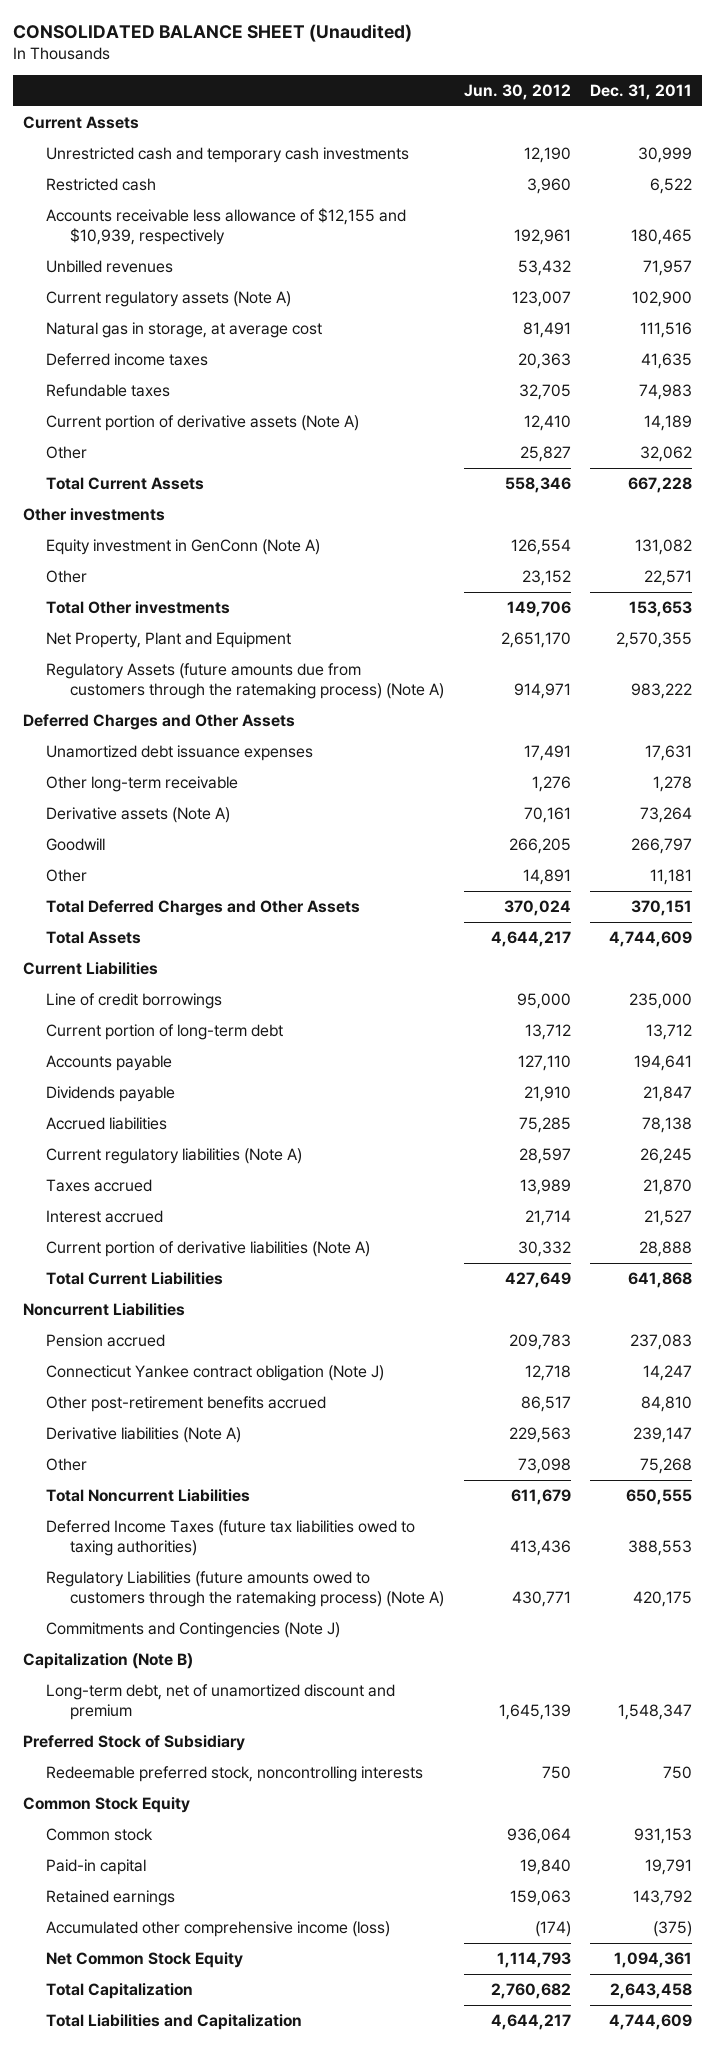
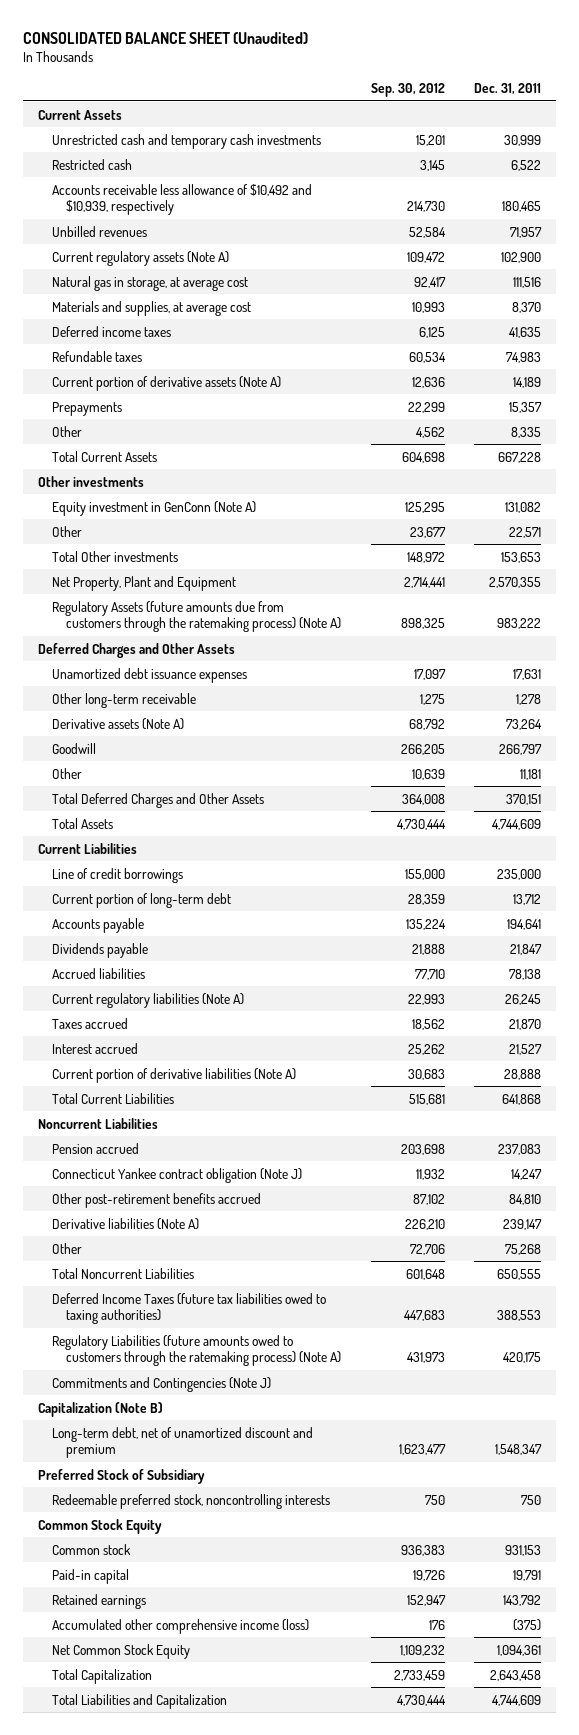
[463,83,571,100] Jun. 30, 2012 -> none
none -> [370,83,445,98] Sep. 30, 2012
[46,208,407,246] Accounts receivable less allowance of $12,155 and $10,939, respectively -> [51,183,312,216] Accounts receivable less allowance of $10,492 and $10,939, respectively
none -> [51,300,251,316] Materials and supplies, at average cost
none -> [51,401,122,416] Prepayments
[640,446,693,463] 32,062 -> [511,426,542,438] 8,335

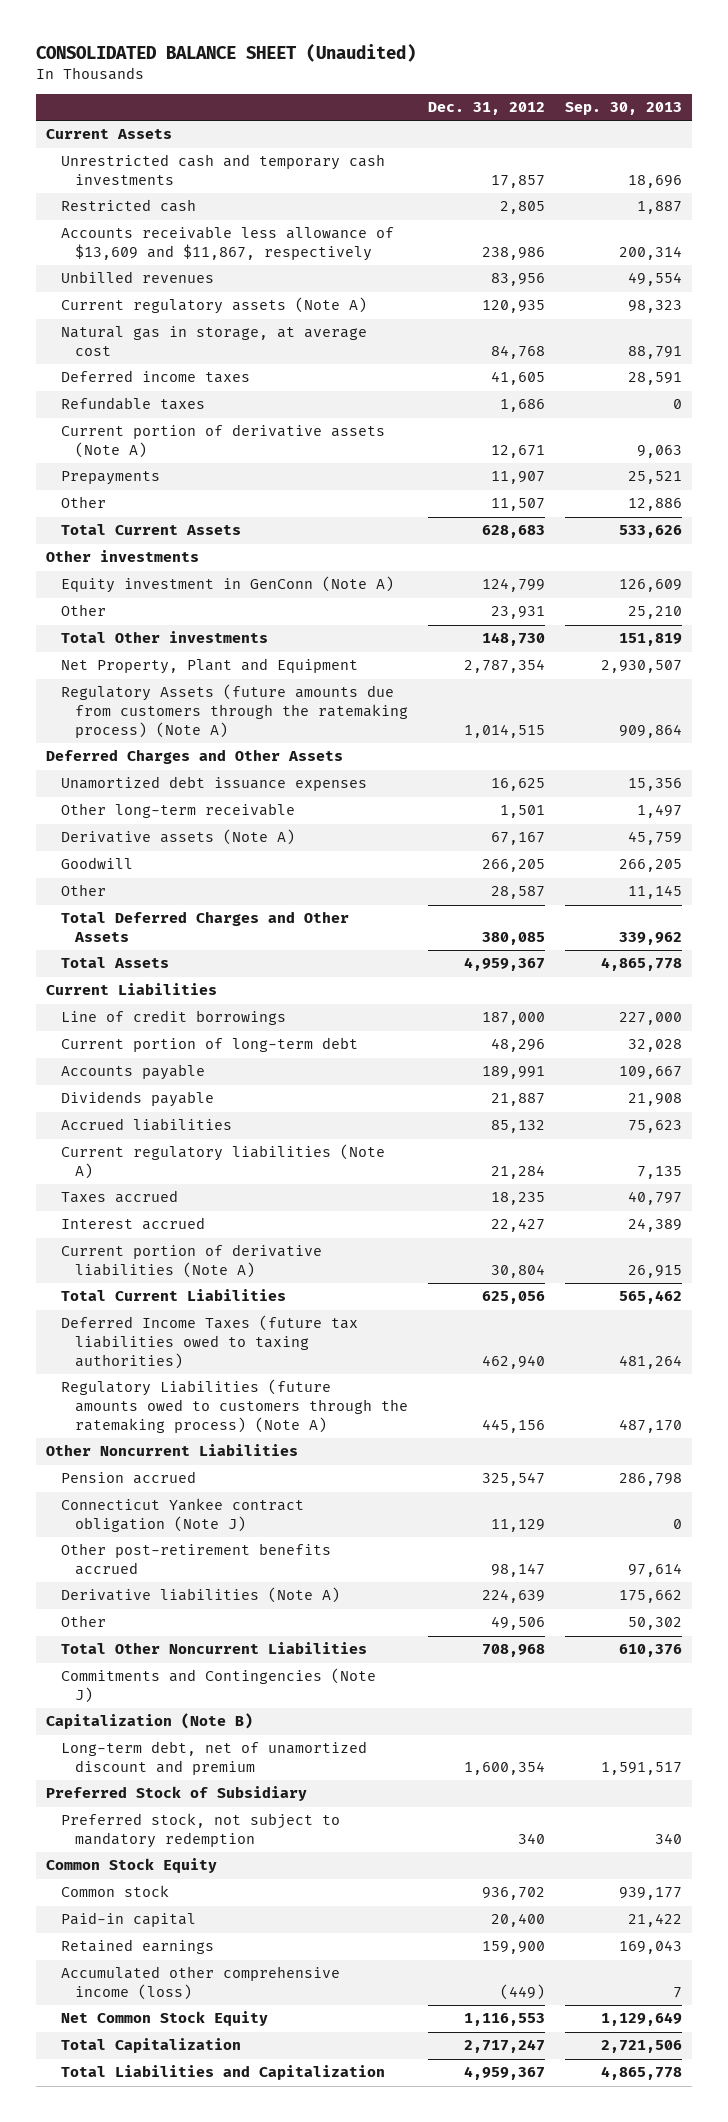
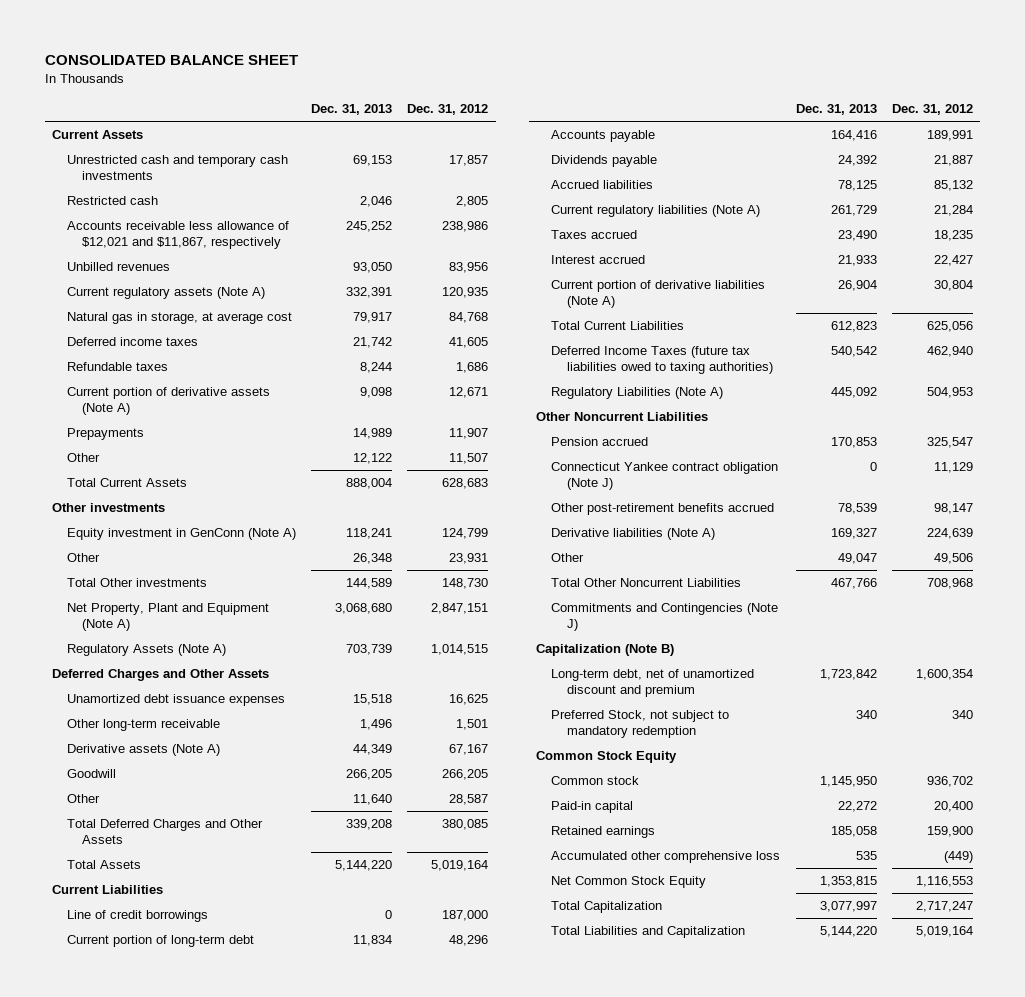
[36,44,417,63] CONSOLIDATED BALANCE SHEET (Unaudited) -> [44,55,298,66] CONSOLIDATED BALANCE SHEET
[564,102,682,116] Sep. 30, 2013 -> none
none -> [311,104,393,116] Dec. 31, 2013
[60,226,394,261] Accounts receivable less allowance of $13,609 and $11,867, respectively -> [67,221,290,250] Accounts receivable less allowance of $12,021 and $11,867, respectively
[60,658,358,675] Net Property, Plant and Equipment -> [67,603,270,632] Net Property, Plant and Equipment (Note A)
[464,659,546,674] 2,787,354 -> [431,603,489,615] 2,847,151
[60,684,409,738] Regulatory Assets (future amounts due from customers through the ratemaking process) (Note A) -> [67,644,227,657] Regulatory Assets (Note A)
[464,957,546,972] 4,959,367 -> [431,860,489,872] 5,019,164
[60,1379,409,1433] Regulatory Liabilities (future amounts owed to customers through the ratemaking process) (Note A) -> [551,387,724,400] Regulatory Liabilities (Note A)
[482,1418,546,1433] 445,156 -> [926,387,973,399] 504,953
[46,1786,308,1802] Preferred Stock of Subsidiary -> none
[60,1813,340,1848] Preferred stock, not subject to mandatory redemption -> [551,710,730,739] Preferred Stock, not subject to mandatory redemption
[60,1966,340,2000] Accumulated other comprehensive income (loss) -> [551,851,781,864] Accumulated other comprehensive loss
[464,2066,546,2081] 4,959,367 -> [915,926,973,938] 5,019,164

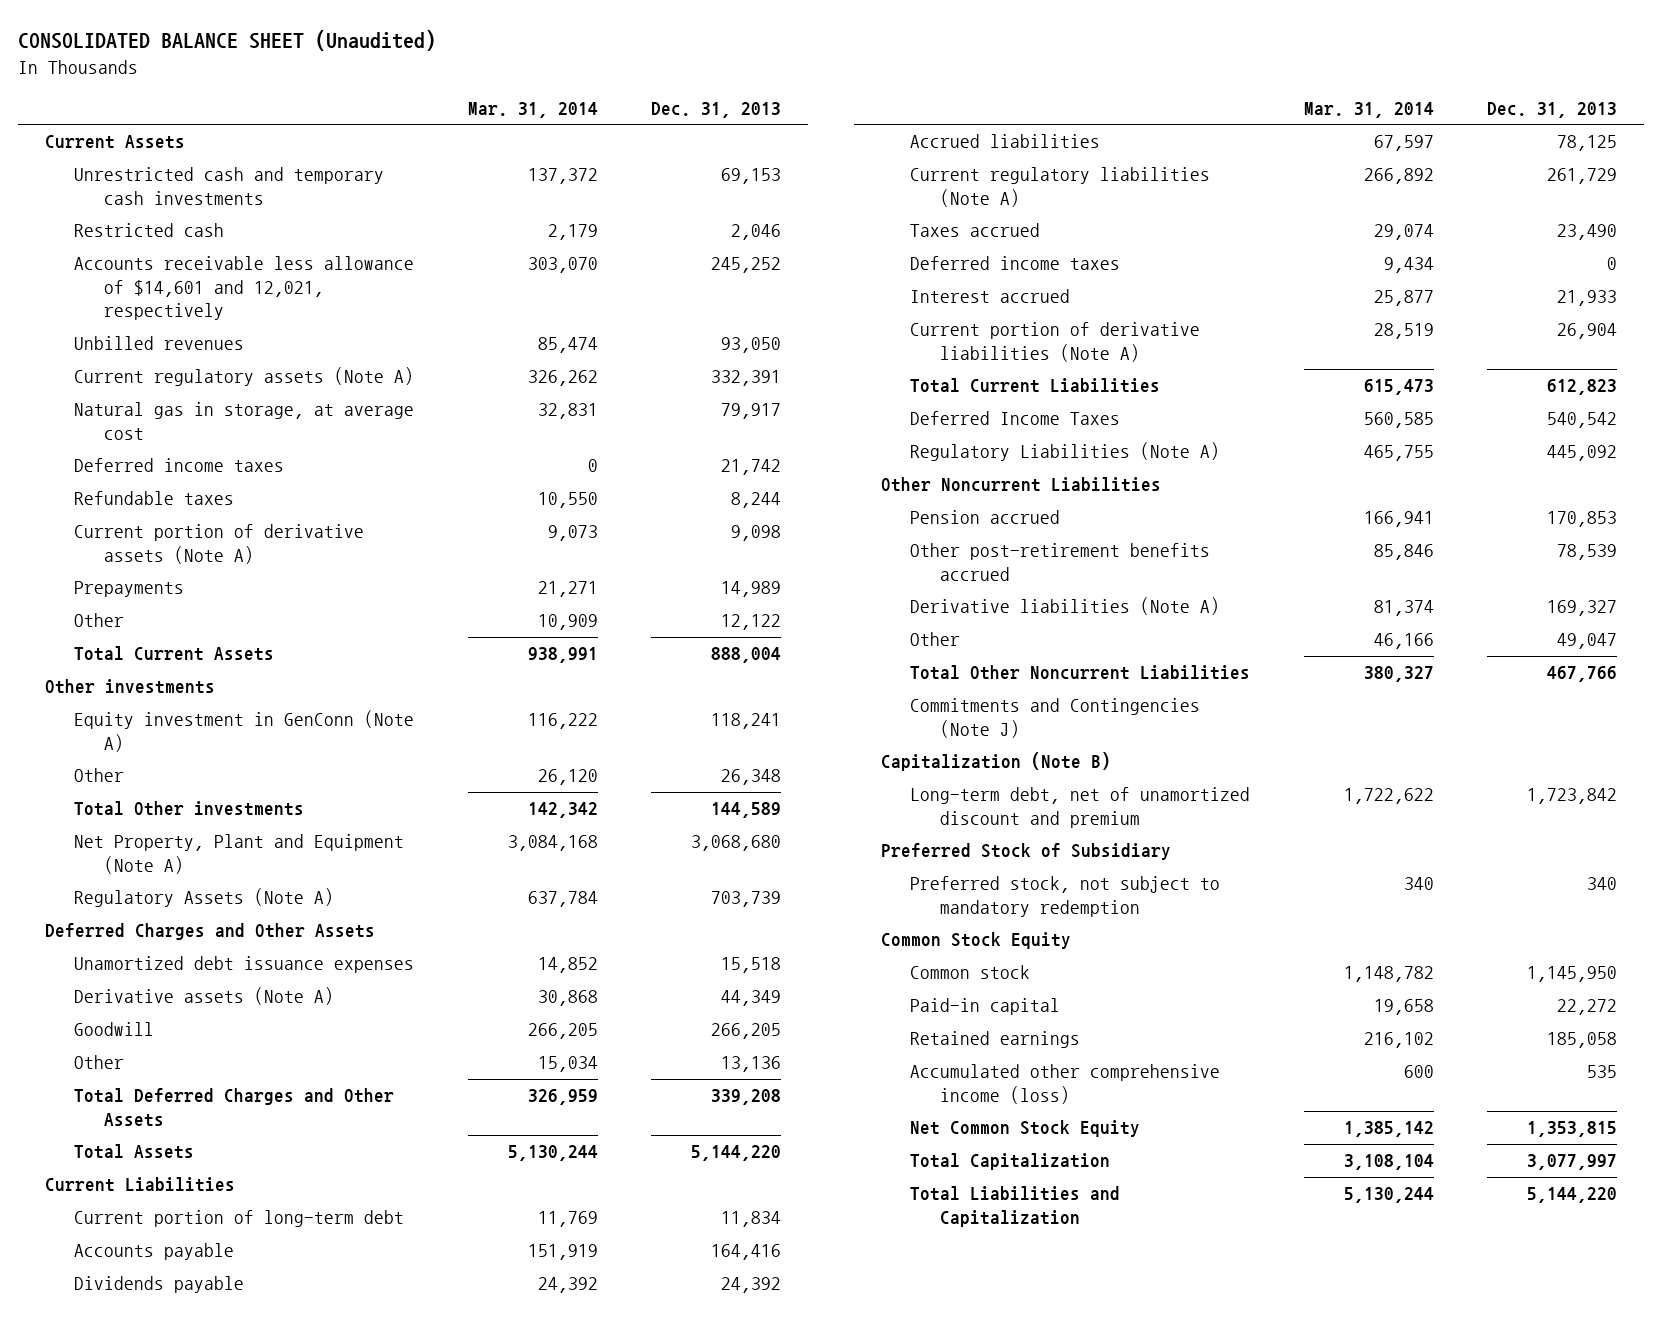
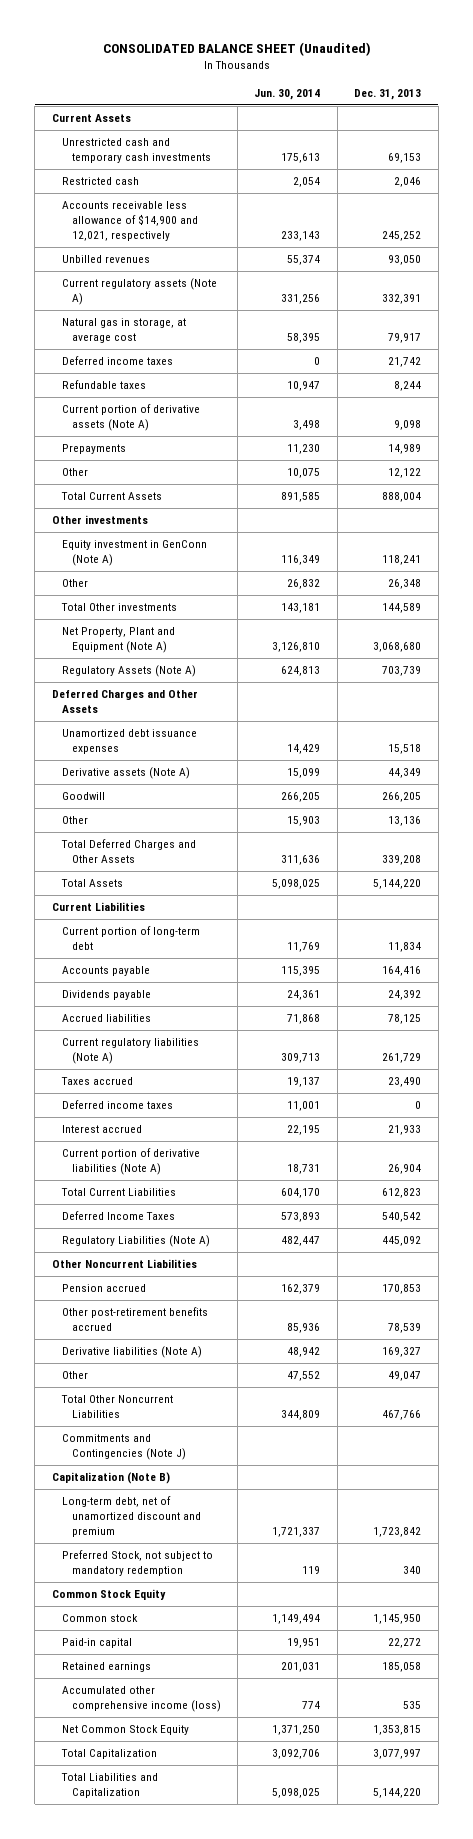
[467,101,598,118] Mar. 31, 2014 -> none
none -> [254,88,321,100] Jun. 30, 2014
[74,256,415,321] Accounts receivable less allowance of $14,601 and 12,021, respectively -> [61,201,198,242] Accounts receivable less allowance of $14,900 and 12,021, respectively
[880,843,1171,861] Preferred Stock of Subsidiary -> none
[910,876,1221,917] Preferred stock, not subject to mandatory redemption -> [61,1550,213,1577] Preferred Stock, not subject to mandatory redemption

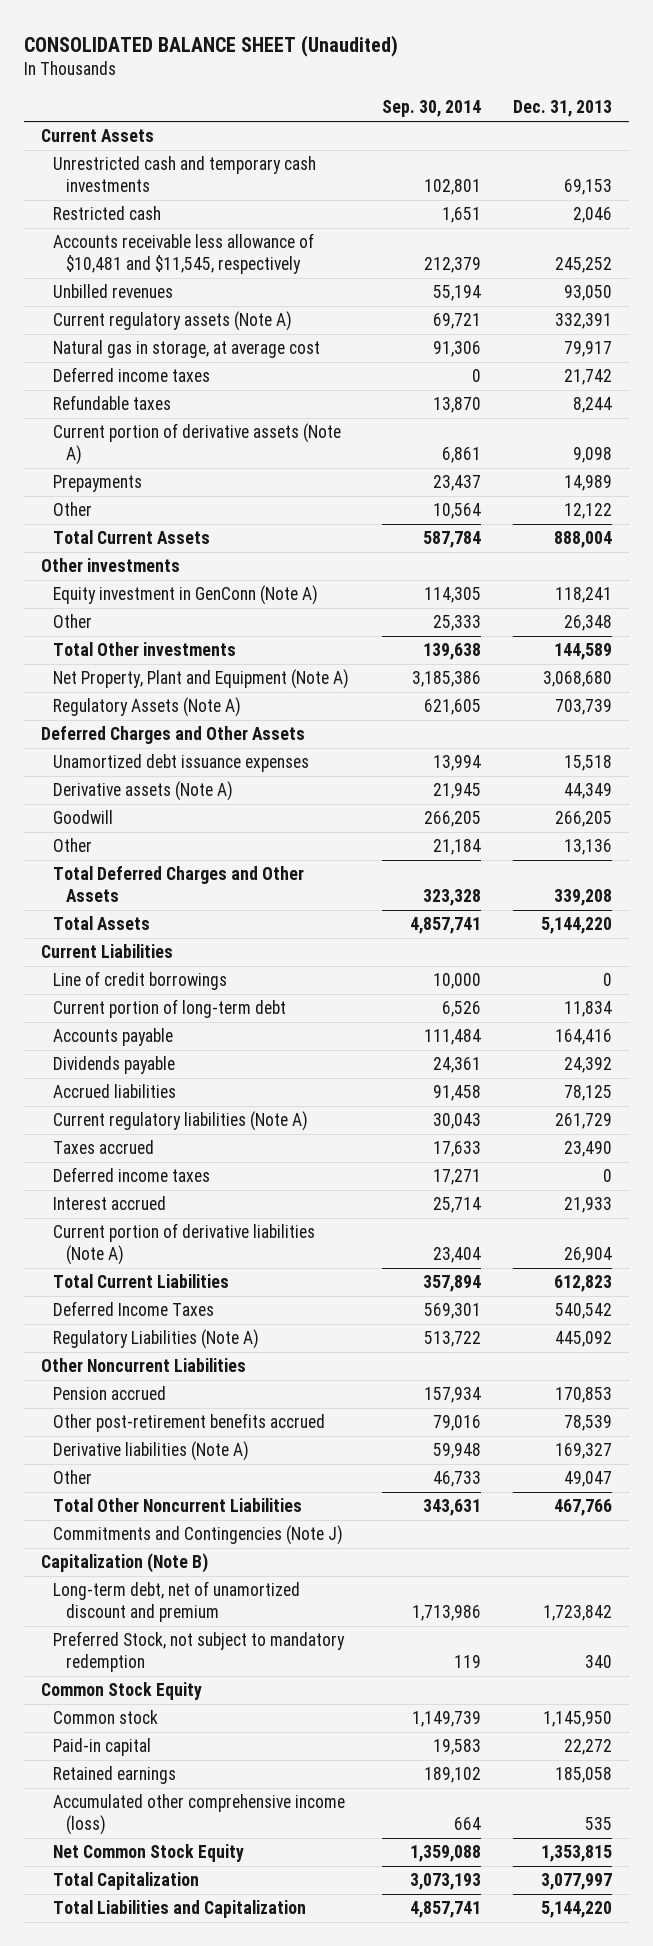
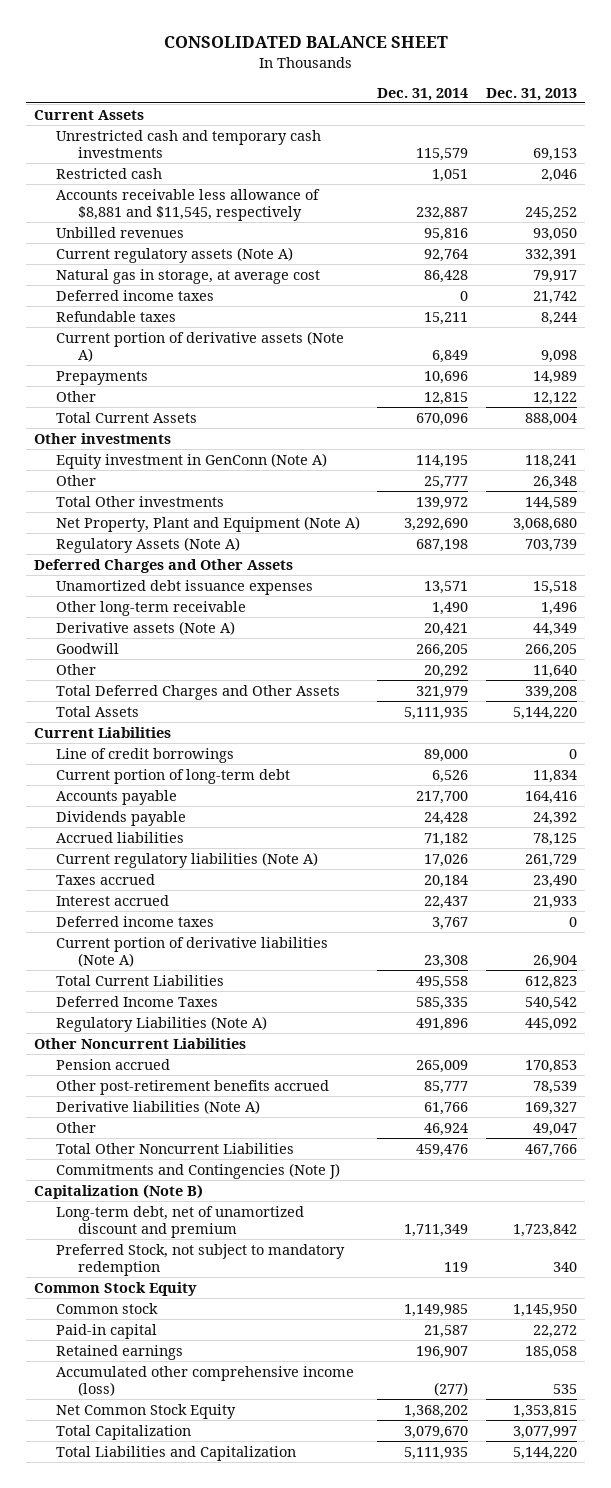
[24,34,399,57] CONSOLIDATED BALANCE SHEET (Unaudited) -> [163,36,448,49] CONSOLIDATED BALANCE SHEET
[381,100,481,118] Sep. 30, 2014 -> none
none -> [377,87,469,101] Dec. 31, 2014
[53,233,315,275] Accounts receivable less allowance of $10,481 and $11,545, respectively -> [56,188,321,221] Accounts receivable less allowance of $8,881 and $11,545, respectively
none -> [56,600,247,616] Other long-term receivable
[564,839,613,856] 13,136 -> [532,664,577,678] 11,640
[53,1167,211,1183] Deferred income taxes -> [56,915,215,927] Deferred income taxes

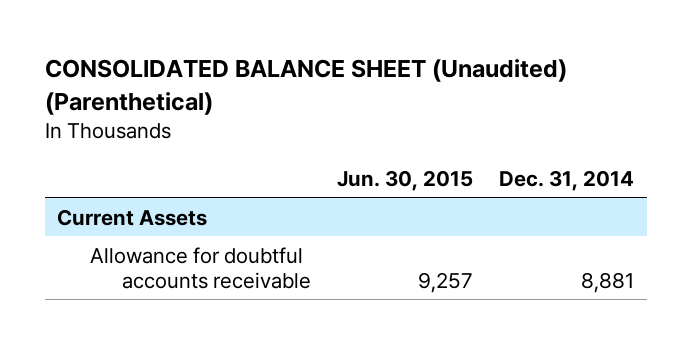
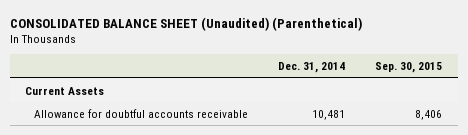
[337,169,474,191] Jun. 30, 2015 -> none
none -> [375,62,443,74] Sep. 30, 2015
[580,271,634,293] 8,881 -> [312,109,346,120] 10,481

